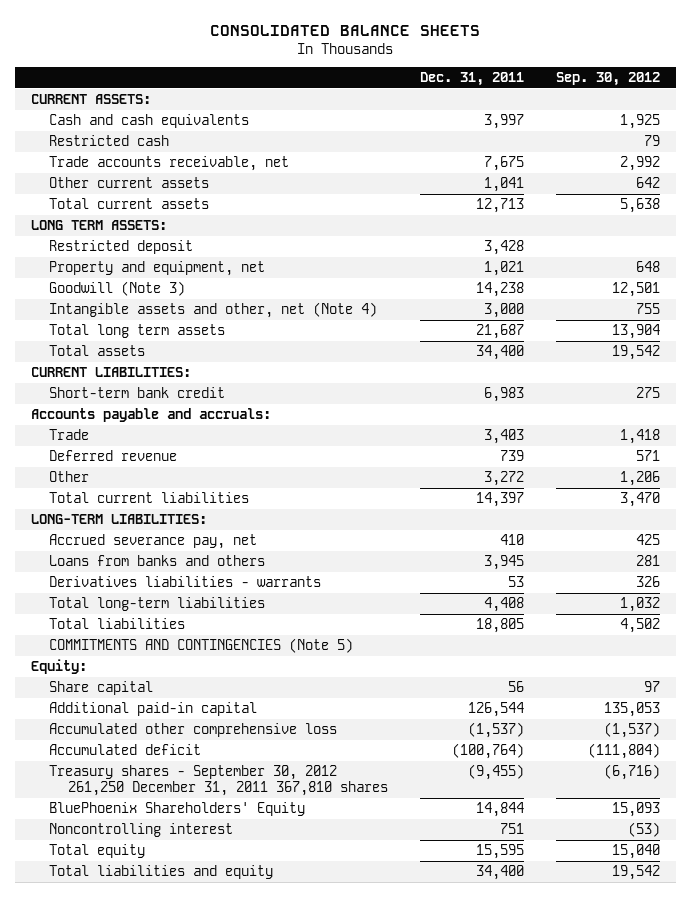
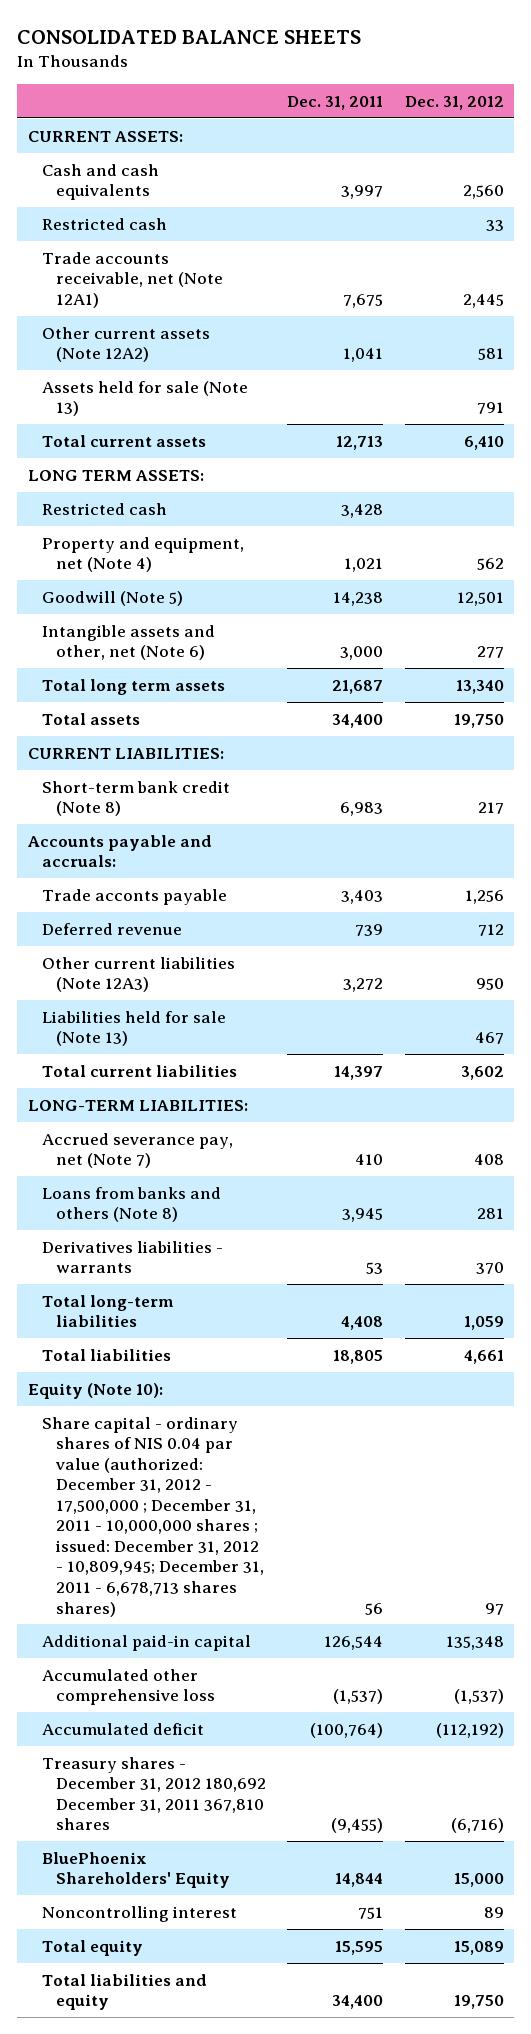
[555,72,660,87] Sep. 30, 2012 -> none
none -> [404,95,504,110] Dec. 31, 2012
[49,156,290,172] Trade accounts receivable, net -> [41,251,223,308] Trade accounts receivable, net (Note 12A1)
[49,177,210,189] Other current assets -> [41,326,210,363] Other current assets (Note 12A2)
none -> [41,380,248,417] Assets held for sale (Note 13)
[49,240,194,255] Restricted deposit -> [41,502,167,515] Restricted cash
[49,261,266,277] Property and equipment, net -> [41,536,244,573] Property and equipment, net (Note 4)
[49,281,186,297] Goodwill (Note 3) -> [41,590,183,606] Goodwill (Note 5)
[49,302,378,319] Intangible assets and other, net (Note 4) -> [41,624,215,661] Intangible assets and other, net (Note 6)
[49,387,226,399] Short-term bank credit -> [41,780,230,817] Short-term bank credit (Note 8)
[49,429,90,441] Trade -> [41,888,227,905] Trade acconts payable
[49,471,90,483] Other -> [41,956,235,993] Other current liabilities (Note 12A3)
none -> [41,1010,226,1047] Liabilities held for sale (Note 13)
[49,534,258,550] Accrued severance pay, net -> [41,1132,233,1169] Accrued severance pay, net (Note 7)
[49,555,266,567] Loans from banks and others -> [41,1186,221,1223] Loans from banks and others (Note 8)
[49,638,354,654] COMMITMENTS AND CONTINGENCIES (Note 5) -> none
[30,659,87,675] Equity: -> [27,1382,163,1399] Equity (Note 10):
[49,681,154,696] Share capital -> [41,1416,264,1617] Share capital - ordinary shares of NIS 0.04 par value (authorized: December 31, 2012 - 17,500,000 ; December 31, 2011 - 10,000,000 shares ; issued: December 31, 2012 - 10,809,945; December 31, 2011 - 6,678,713 shares shares)
[49,765,388,797] Treasury shares - September 30, 2012 261,250 December 31, 2011 367,810 shares -> [41,1756,266,1831] Treasury shares - December 31, 2012 180,692 December 31, 2011 367,810 shares

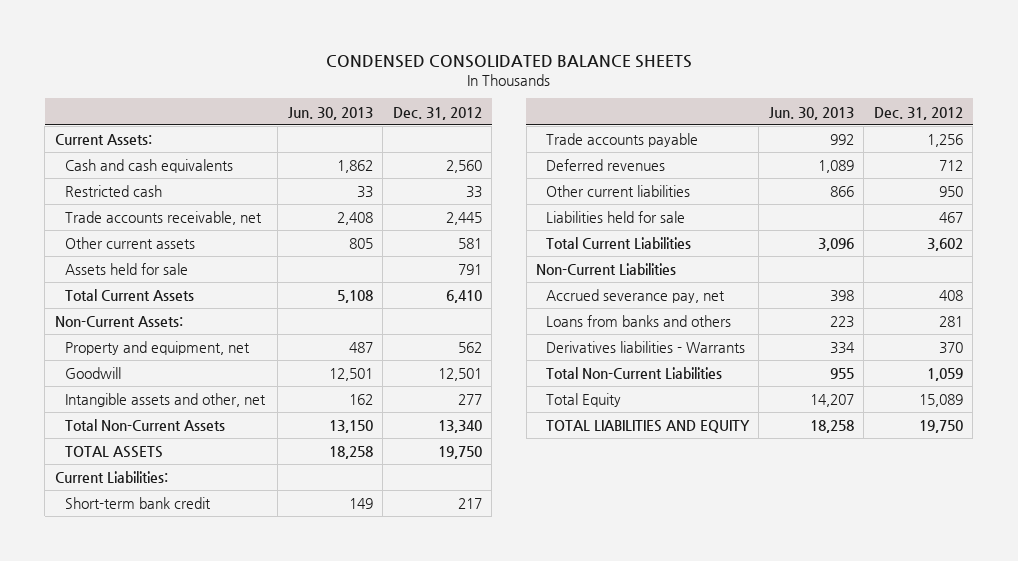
[16,29,361,44] CONSOLIDATED BALANCE SHEETS -> [325,55,692,69] CONDENSED CONSOLIDATED BALANCE SHEETS
[287,95,384,110] Dec. 31, 2011 -> none
none -> [287,106,373,120] Jun. 30, 2013
[27,130,183,142] CURRENT ASSETS: -> [54,134,152,146] Current Assets:
[41,502,167,515] Restricted cash -> none
[26,834,212,868] Accounts payable and accruals: -> none
[41,1348,171,1361] Total liabilities -> none
[27,1382,163,1399] Equity (Note 10): -> none
[41,1416,264,1617] Share capital - ordinary shares of NIS 0.04 par value (authorized: December 31, 2012 - 17,500,000 ; December 31, 2011 - 10,000,000 shares ; issued: December 31, 2012 - 10,809,945; December 31, 2011 - 6,678,713 shares shares) -> none
[41,1634,251,1651] Additional paid-in capital -> none
[41,1668,215,1706] Accumulated other comprehensive loss -> none
[41,1722,204,1735] Accumulated deficit -> none
[41,1756,266,1831] Treasury shares - December 31, 2012 180,692 December 31, 2011 367,810 shares -> none
[41,1851,230,1889] BluePhoenix Shareholders' Equity -> none
[41,1905,237,1922] Noncontrolling interest -> none
[41,251,223,308] Trade accounts receivable, net (Note 12A1) -> [64,211,262,226] Trade accounts receivable, net
[41,326,210,363] Other current assets (Note 12A2) -> [64,237,195,250] Other current assets
[41,380,248,417] Assets held for sale (Note 13) -> [64,263,188,276] Assets held for sale
[41,434,206,447] Total current assets -> [64,289,194,302] Total Current Assets
[27,469,204,481] LONG TERM ASSETS: -> [54,316,183,328] Non-Current Assets:
[41,536,244,573] Property and equipment, net (Note 4) -> [64,341,250,356] Property and equipment, net
[41,590,183,606] Goodwill (Note 5) -> [64,367,121,380] Goodwill
[41,624,215,661] Intangible assets and other, net (Note 6) -> [64,393,266,408] Intangible assets and other, net
[41,678,225,695] Total long term assets -> [64,419,225,432] Total Non-Current Assets
[41,712,140,725] Total assets -> [64,446,163,459] TOTAL ASSETS
[27,747,224,759] CURRENT LIABILITIES: -> [54,471,168,484] Current Liabilities:
[41,780,230,817] Short-term bank credit (Note 8) -> [64,497,211,510] Short-term bank credit
[41,888,227,905] Trade acconts payable -> [545,133,698,148] Trade accounts payable
[41,922,182,935] Deferred revenue -> [545,159,665,172] Deferred revenues
[41,956,235,993] Other current liabilities (Note 12A3) -> [545,185,690,198] Other current liabilities
[41,1010,226,1047] Liabilities held for sale (Note 13) -> [545,211,685,224] Liabilities held for sale
[41,1064,237,1077] Total current liabilities -> [545,237,691,250] Total Current Liabilities
[27,1099,248,1111] LONG-TERM LIABILITIES: -> [536,263,677,276] Non-Current Liabilities
[41,1132,233,1169] Accrued severance pay, net (Note 7) -> [545,289,725,304] Accrued severance pay, net
[41,1186,221,1223] Loans from banks and others (Note 8) -> [545,315,731,328] Loans from banks and others
[41,1240,223,1274] Derivatives liabilities - warrants -> [545,341,745,354] Derivatives liabilities - Warrants
[41,1294,174,1328] Total long-term liabilities -> [545,367,722,380] Total Non-Current Liabilities
[41,1939,143,1956] Total equity -> [545,393,621,408] Total Equity
[41,1973,207,2011] Total liabilities and equity -> [545,420,750,434] TOTAL LIABILITIES AND EQUITY

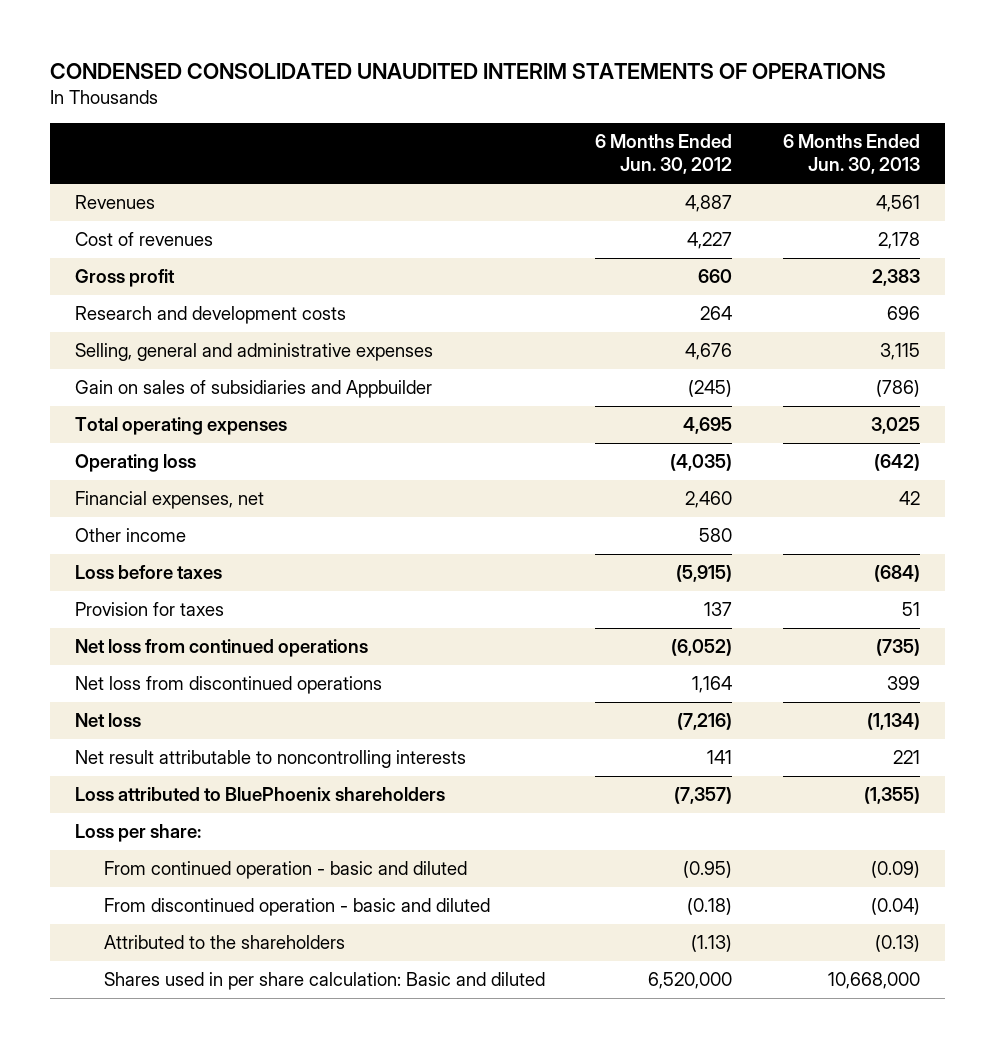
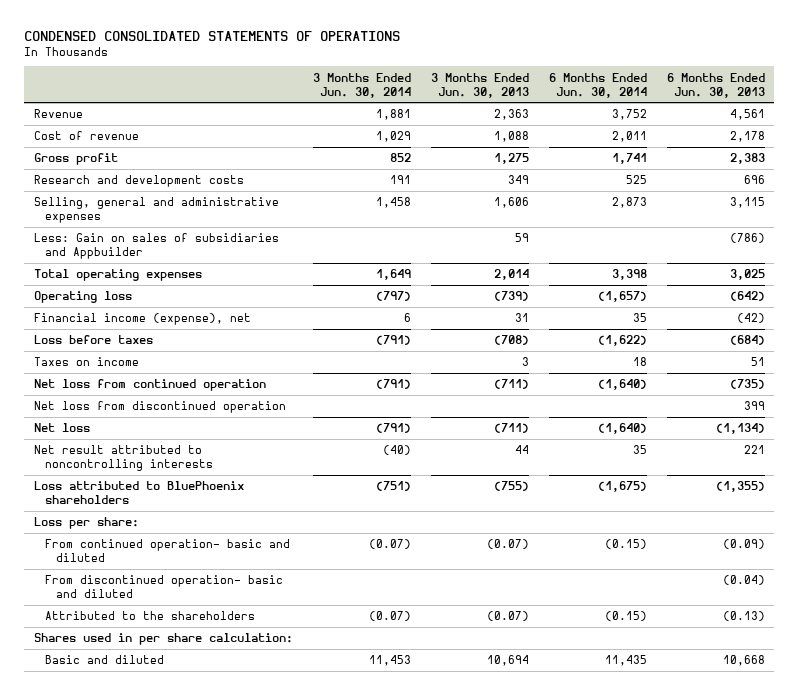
[50,63,887,80] CONDENSED CONSOLIDATED UNAUDITED INTERIM STATEMENTS OF OPERATIONS -> [23,30,400,41] CONDENSED CONSOLIDATED STATEMENTS OF OPERATIONS
[595,134,733,175] 6 Months Ended Jun. 30, 2012 -> none
none -> [312,72,411,98] 3 Months Ended Jun. 30, 2014
none -> [430,72,529,98] 3 Months Ended Jun. 30, 2013
none -> [548,72,647,98] 6 Months Ended Jun. 30, 2014
[75,195,156,210] Revenues -> [33,109,83,119] Revenue
[75,232,214,247] Cost of revenues -> [33,131,139,141] Cost of revenue
[75,380,433,399] Gain on sales of subsidiaries and Appbuilder -> [33,233,279,260] Less: Gain on sales of subsidiaries and Appbuilder
[75,528,187,543] Other income -> none
[75,491,265,510] Financial expenses, net -> [33,313,251,326] Financial income (expense), net
[898,491,920,506] 42 -> [736,313,765,324] (42)
[75,602,225,617] Provision for taxes -> [33,357,139,367] Taxes on income
[75,639,369,658] Net loss from continued operations -> [33,379,266,392] Net loss from continued operation
[75,676,383,695] Net loss from discontinued operations -> [33,401,286,414] Net loss from discontinued operation
[75,750,467,769] Net result attributable to noncontrolling interests -> [33,445,213,472] Net result attributed to noncontrolling interests
[104,861,468,880] From continued operation - basic and diluted -> [44,539,290,563] From continued operation- basic and diluted
[104,898,491,917] From discontinued operation - basic and diluted -> [44,575,283,599] From discontinued operation- basic and diluted
none -> [33,633,293,646] Shares used in per share calculation:
[104,972,546,991] Shares used in per share calculation: Basic and diluted -> [44,655,164,665] Basic and diluted
[827,972,920,990] 10,668,000 -> [722,655,765,667] 10,668

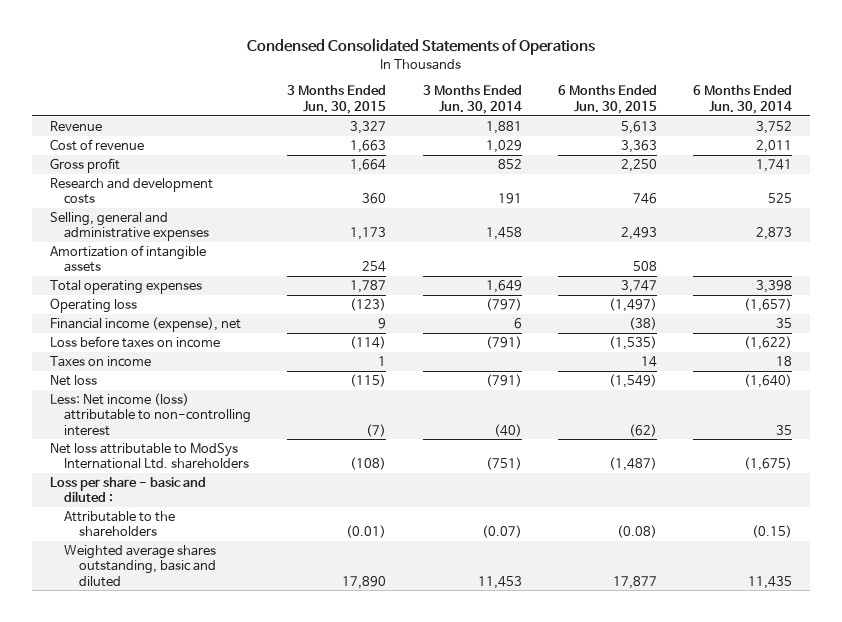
[23,30,400,41] CONDENSED CONSOLIDATED STATEMENTS OF OPERATIONS -> [246,38,595,56] Condensed Consolidated Statements of Operations
[430,72,529,98] 3 Months Ended Jun. 30, 2013 -> none
[666,72,765,98] 6 Months Ended Jun. 30, 2013 -> none
none -> [287,85,387,114] 3 Months Ended Jun. 30, 2015
none -> [557,85,657,114] 6 Months Ended Jun. 30, 2015
[33,233,279,260] Less: Gain on sales of subsidiaries and Appbuilder -> none
none -> [49,244,206,273] Amortization of intangible assets
[33,335,153,345] Loss before taxes -> [49,335,220,348] Loss before taxes on income
[33,379,266,392] Net loss from continued operation -> none
[33,401,286,414] Net loss from discontinued operation -> none
[44,539,290,563] From continued operation- basic and diluted -> none
[44,575,283,599] From discontinued operation- basic and diluted -> none
[33,633,293,646] Shares used in per share calculation: -> none
[33,445,213,472] Net result attributed to noncontrolling interests -> [49,392,252,436] Less: Net income (loss) attributable to non-controlling interest
[33,481,244,505] Loss attributed to BluePhoenix shareholders -> [49,442,250,470] Net loss attributable to ModSys International Ltd. shareholders
[33,517,139,530] Loss per share: -> [49,476,206,503] Loss per share - basic and diluted :
[44,611,255,621] Attributed to the shareholders -> [64,510,176,538] Attributable to the shareholders
[44,655,164,665] Basic and diluted -> [64,544,217,587] Weighted average shares outstanding, basic and diluted

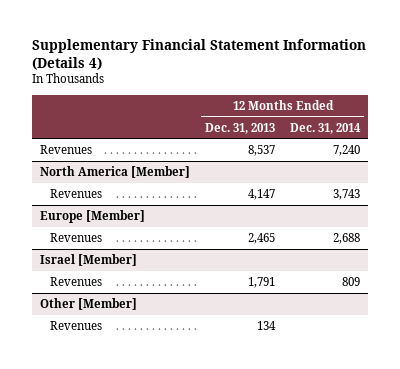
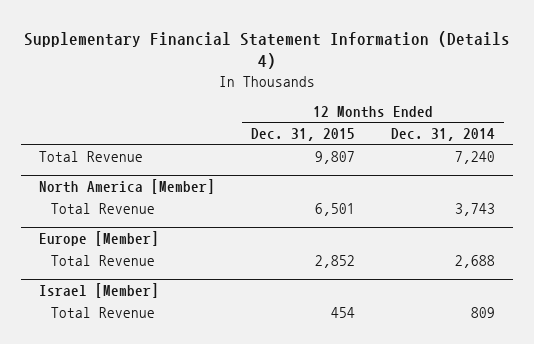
[205,122,276,134] Dec. 31, 2013 -> none
none -> [250,128,355,142] Dec. 31, 2015
[39,144,92,154] Revenues -> [38,150,143,162] Total Revenue
[50,188,103,198] Revenues -> [50,202,155,214] Total Revenue
[50,232,103,242] Revenues -> [50,254,155,266] Total Revenue
[39,297,137,310] Other [Member] -> none
[50,320,103,330] Revenues -> none
[50,276,103,286] Revenues -> [50,306,155,318] Total Revenue

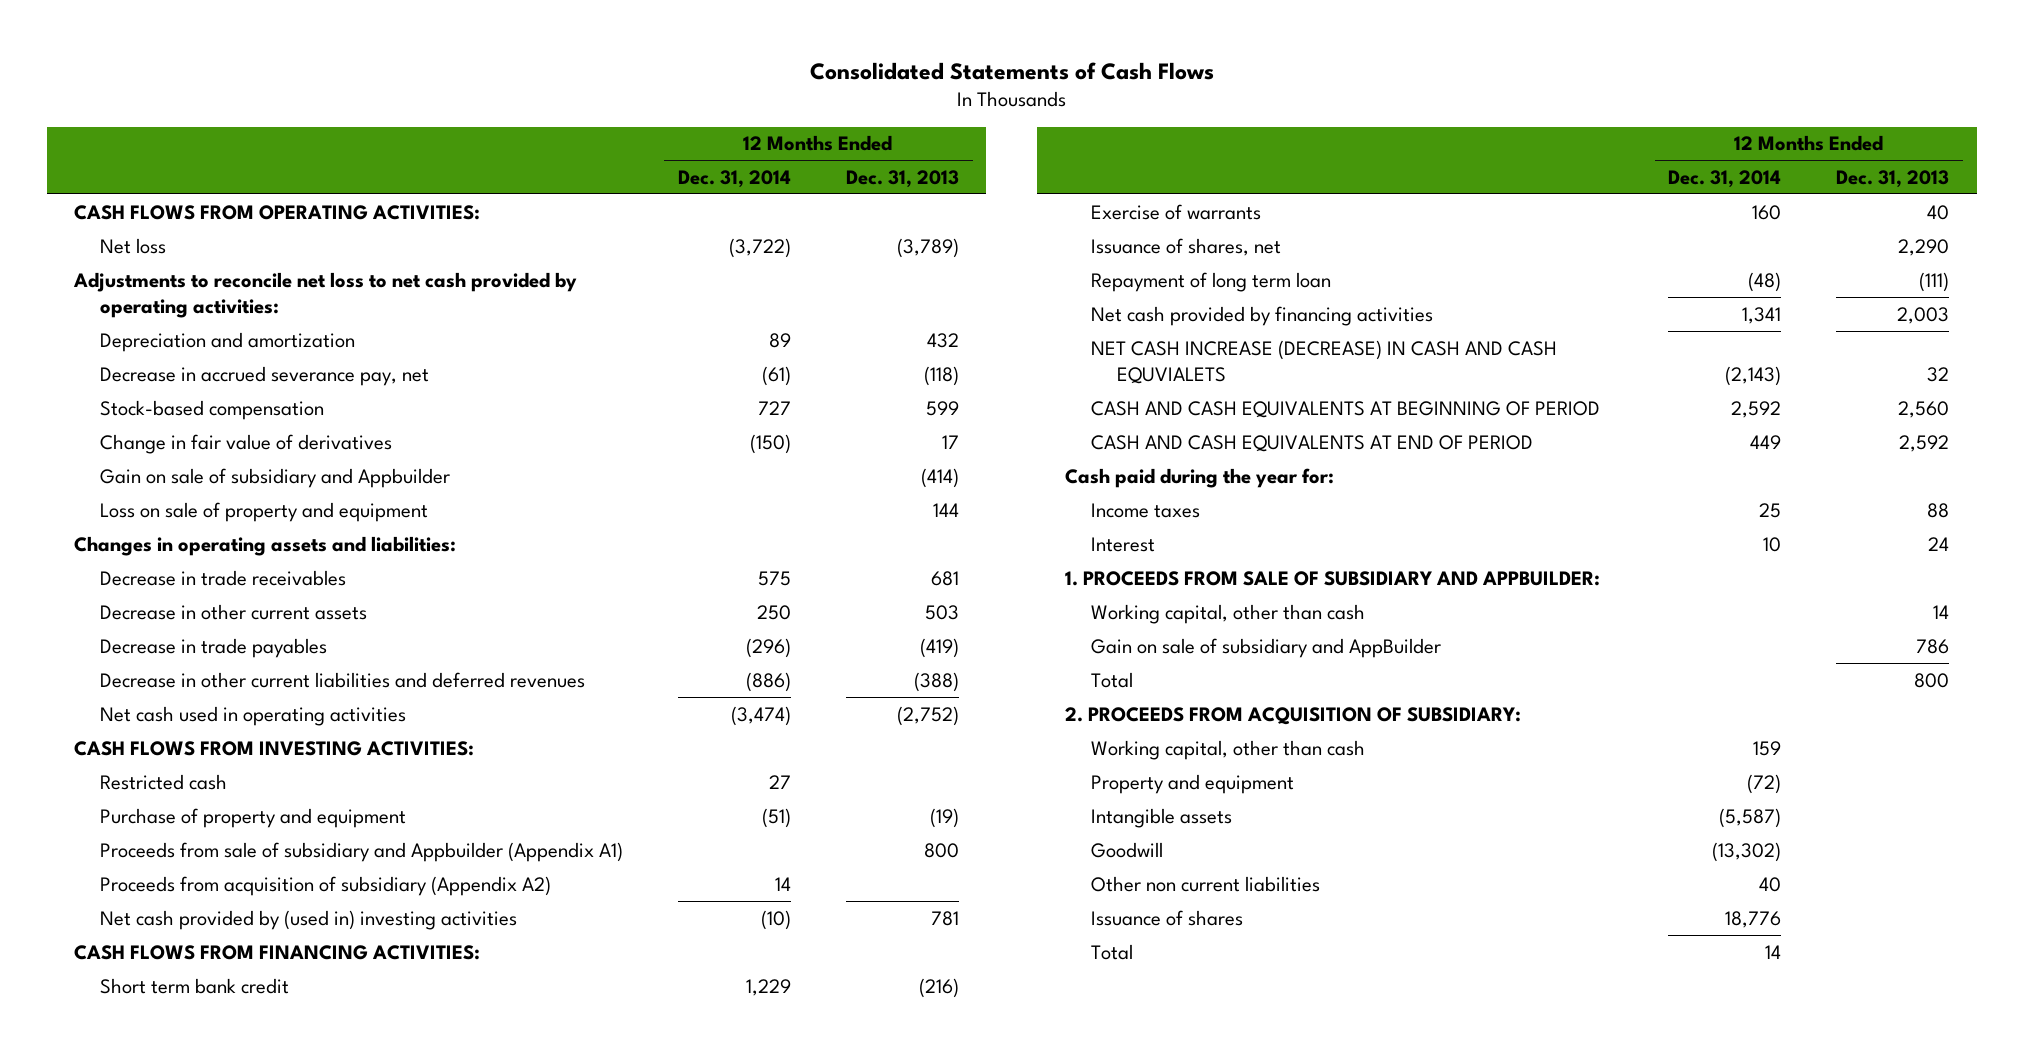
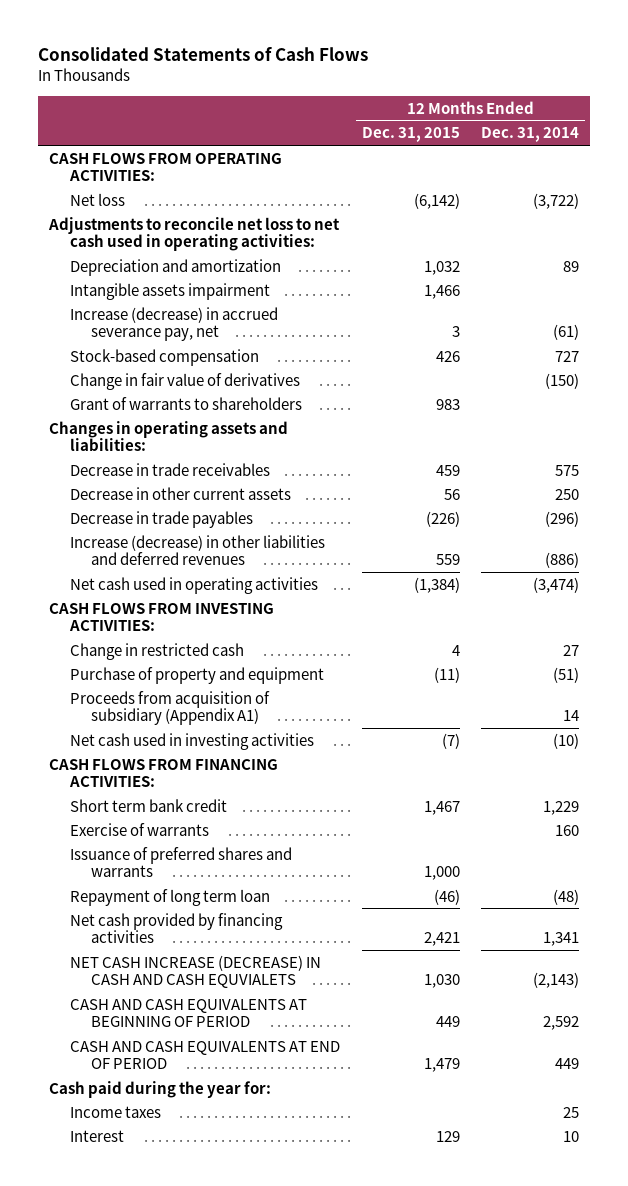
[845,169,959,188] Dec. 31, 2013 -> none
none -> [361,127,460,143] Dec. 31, 2015
[73,271,578,318] Adjustments to reconcile net loss to net cash provided by operating activities: -> [47,216,340,252] Adjustments to reconcile net loss to net cash used in operating activities:
none -> [70,282,271,300] Intangible assets impairment
[100,365,430,386] Decrease in accrued severance pay, net -> [70,306,279,342] Increase (decrease) in accrued severance pay, net
[100,467,451,488] Gain on sale of subsidiary and Appbuilder -> none
[100,501,429,522] Loss on sale of property and equipment -> none
none -> [70,396,303,410] Grant of warrants to shareholders
[100,671,586,688] Decrease in other current liabilities and deferred revenues -> [70,534,326,566] Increase (decrease) in other liabilities and deferred revenues
[100,773,228,790] Restricted cash -> [70,642,245,660] Change in restricted cash
[100,841,624,862] Proceeds from sale of subsidiary and Appbuilder (Appendix A1) -> none
[100,875,552,896] Proceeds from acquisition of subsidiary (Appendix A2) -> [70,690,271,726] Proceeds from acquisition of subsidiary (Appendix A1)
[100,909,518,930] Net cash provided by (used in) investing activities -> [70,732,315,750] Net cash used in investing activities
[1090,237,1281,256] Issuance of shares, net -> none
none -> [70,846,293,878] Issuance of preferred shares and warrants
[1064,570,1600,586] 1. PROCEEDS FROM SALE OF SUBSIDIARY AND APPBUILDER: -> none
[1090,603,1365,624] Working capital, other than cash -> none
[1090,637,1441,658] Gain on sale of subsidiary and AppBuilder -> none
[1090,671,1133,688] Total -> none
[1064,706,1521,725] 2. PROCEEDS FROM ACQUISITION OF SUBSIDIARY: -> none
[1090,739,1365,760] Working capital, other than cash -> none
[1090,773,1294,794] Property and equipment -> none
[1090,807,1232,828] Intangible assets -> none
[1090,841,1163,858] Goodwill -> none
[1090,875,1320,892] Other non current liabilities -> none
[1090,909,1243,926] Issuance of shares -> none
[1090,943,1133,960] Total -> none

